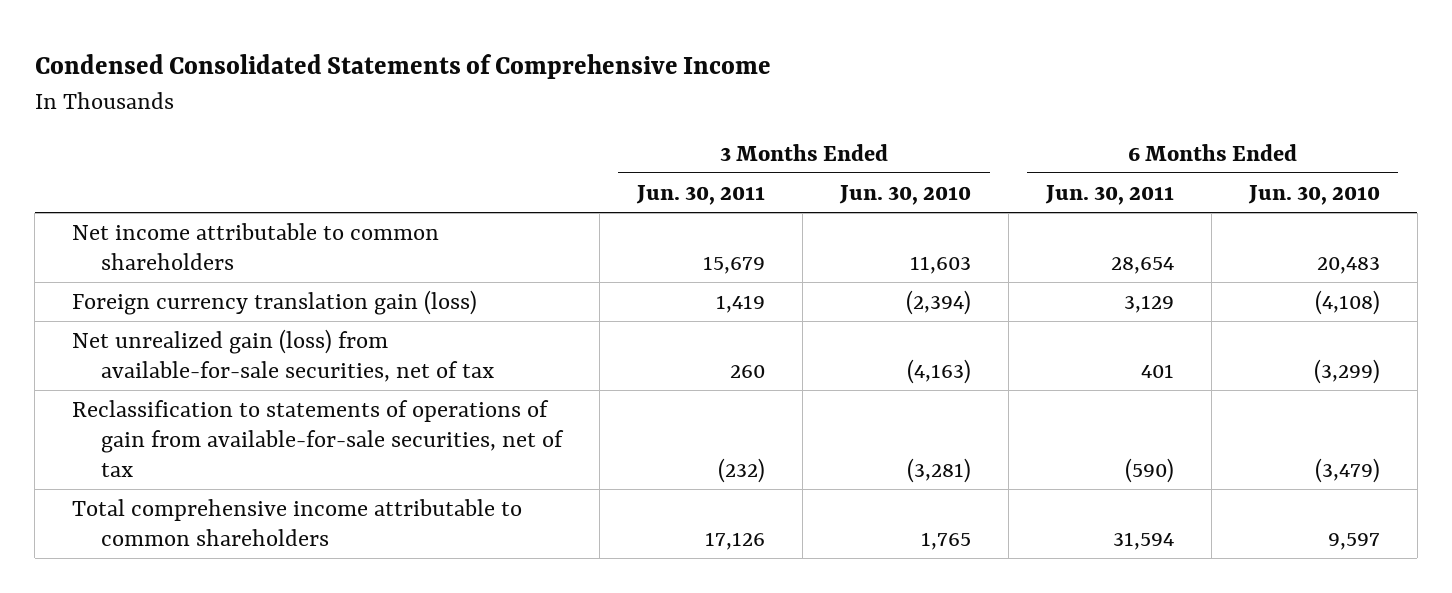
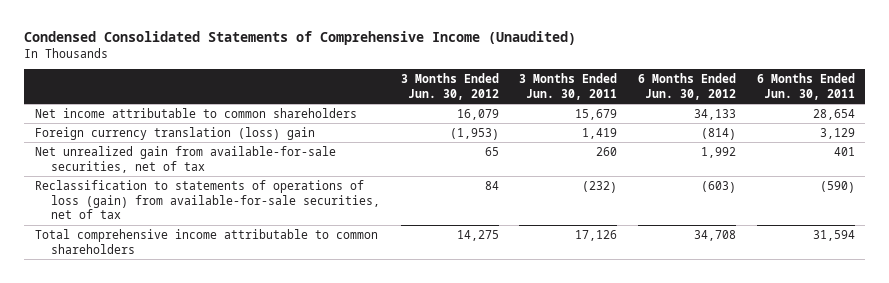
[34,54,771,80] Condensed Consolidated Statements of Comprehensive Income -> [24,31,577,46] Condensed Consolidated Statements of Comprehensive Income (Unaudited)
[838,184,971,205] Jun. 30, 2010 -> none
[1247,184,1380,205] Jun. 30, 2010 -> none
none -> [400,72,499,100] 3 Months Ended Jun. 30, 2012
none -> [638,72,737,100] 6 Months Ended Jun. 30, 2012
[72,289,478,315] Foreign currency translation gain (loss) -> [34,126,315,140] Foreign currency translation (loss) gain
[72,328,495,382] Net unrealized gain (loss) from available-for-sale securities, net of tax -> [34,145,336,173] Net unrealized gain from available-for-sale securities, net of tax
[72,399,565,477] Reclassification to statements of operations of gain from available-for-sale securities, net of tax -> [34,179,380,220] Reclassification to statements of operations of loss (gain) from available-for-sale securities, net of tax

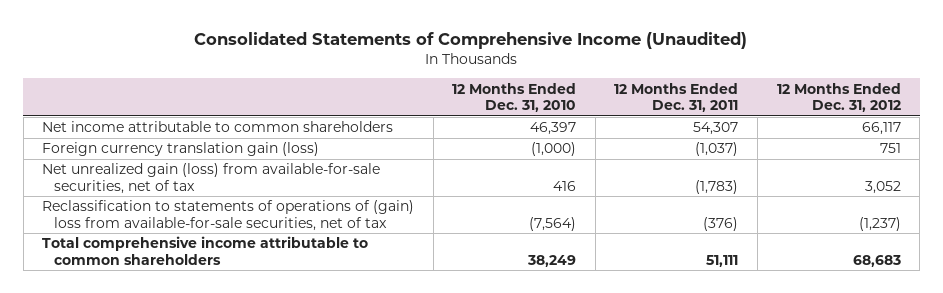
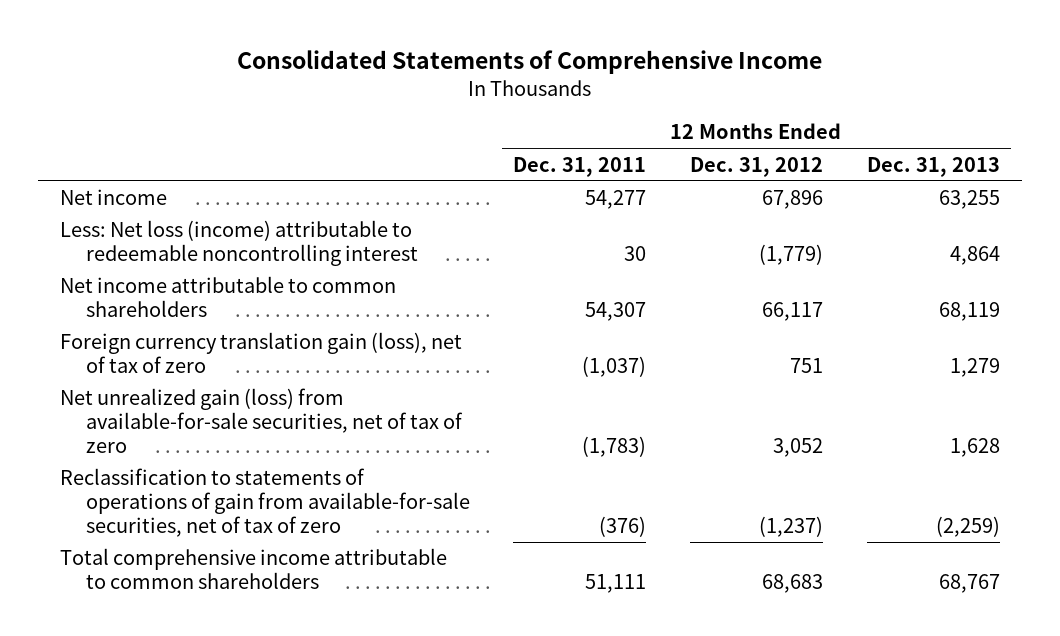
[194,32,748,50] Consolidated Statements of Comprehensive Income (Unaudited) -> [236,49,822,74] Consolidated Statements of Comprehensive Income
[452,82,577,113] 12 Months Ended Dec. 31, 2010 -> none
none -> [866,156,1000,177] Dec. 31, 2013
none -> [59,189,167,206] Net income
none -> [59,220,418,267] Less: Net loss (income) attributable to redeemable noncontrolling interest
[42,142,320,157] Foreign currency translation gain (loss) -> [59,332,462,374] Foreign currency translation gain (loss), net of tax of zero
[42,163,381,194] Net unrealized gain (loss) from available-for-sale securities, net of tax -> [59,388,463,453] Net unrealized gain (loss) from available-for-sale securities, net of tax of zero
[42,200,415,231] Reclassification to statements of operations of (gain) loss from available-for-sale securities, net of tax -> [59,468,470,537] Reclassification to statements of operations of gain from available-for-sale securities, net of tax of zero

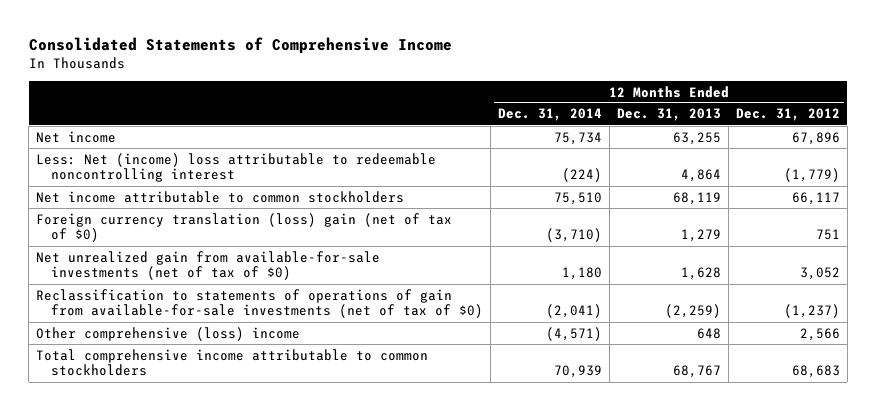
[513,156,647,177] Dec. 31, 2011 -> none
none -> [497,108,602,122] Dec. 31, 2014
[59,220,418,267] Less: Net loss (income) attributable to redeemable noncontrolling interest -> [36,152,437,183] Less: Net (income) loss attributable to redeemable noncontrolling interest
[59,276,396,318] Net income attributable to common shareholders -> [36,190,405,203] Net income attributable to common stockholders
[59,332,462,374] Foreign currency translation gain (loss), net of tax of zero -> [36,212,453,243] Foreign currency translation (loss) gain (net of tax of $0)
[59,388,463,453] Net unrealized gain (loss) from available-for-sale securities, net of tax of zero -> [36,250,381,281] Net unrealized gain from available-for-sale investments (net of tax of $0)
[59,468,470,537] Reclassification to statements of operations of gain from available-for-sale securities, net of tax of zero -> [36,288,484,319] Reclassification to statements of operations of gain from available-for-sale investments (net of tax of $0)
none -> [36,326,301,341] Other comprehensive (loss) income
[59,548,447,590] Total comprehensive income attributable to common shareholders -> [36,348,429,377] Total comprehensive income attributable to common stockholders

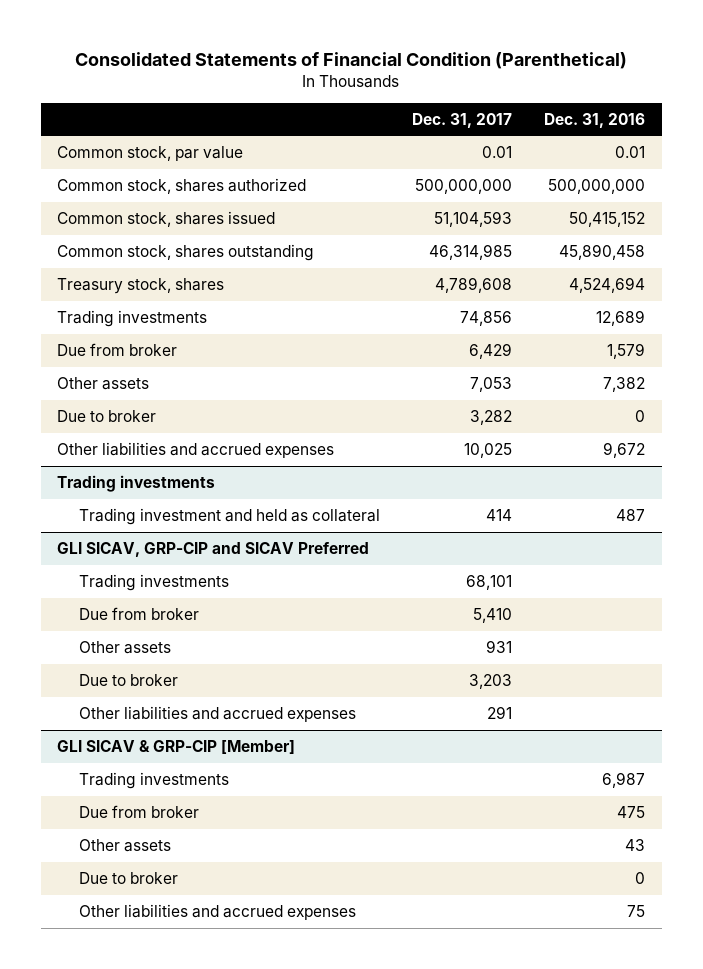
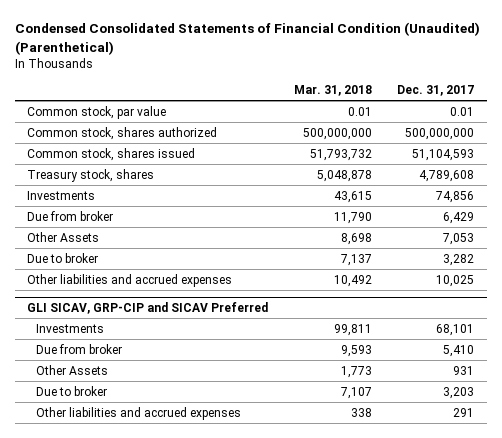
[75,51,628,69] Consolidated Statements of Financial Condition (Parenthetical) -> [14,22,480,55] Condensed Consolidated Statements of Financial Condition (Unaudited) (Parenthetical)
[544,112,646,128] Dec. 31, 2016 -> none
none -> [293,85,372,97] Mar. 31, 2018
[57,244,315,262] Common stock, shares outstanding -> none
[57,310,208,328] Trading investments -> [27,190,96,200] Investments
[57,377,150,391] Other assets -> [27,231,100,242] Other Assets
[57,475,216,493] Trading investments -> none
[78,508,380,526] Trading investment and held as collateral -> none
[78,574,229,592] Trading investments -> [35,323,104,333] Investments
[78,641,171,655] Other assets -> [35,364,108,375] Other Assets
[57,740,296,755] GLI SICAV & GRP-CIP [Member] -> none
[78,772,229,790] Trading investments -> none
[78,805,199,819] Due from broker -> none
[78,839,171,853] Other assets -> none
[78,872,178,885] Due to broker -> none
[78,904,356,921] Other liabilities and accrued expenses -> none

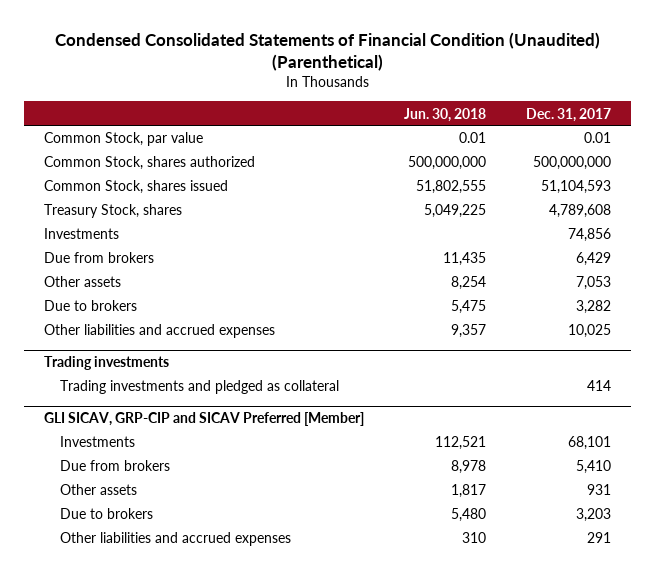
[293,85,372,97] Mar. 31, 2018 -> none
none -> [404,107,487,122] Jun. 30, 2018
[27,105,167,119] Common stock, par value -> [44,132,204,147] Common Stock, par value
[27,126,218,140] Common stock, shares authorized -> [44,156,256,171] Common Stock, shares authorized
[27,147,196,161] Common stock, shares issued -> [44,180,229,195] Common Stock, shares issued
[27,168,155,182] Treasury stock, shares -> [44,204,183,219] Treasury Stock, shares
[27,210,114,221] Due from broker -> [44,252,155,264] Due from brokers
[27,231,100,242] Other Assets -> [44,276,122,288] Other assets
[27,252,99,263] Due to broker -> [44,300,138,312] Due to brokers
none -> [44,356,170,371] Trading investments
none -> [60,380,340,395] Trading investments and pledged as collateral
[27,301,269,314] GLI SICAV, GRP-CIP and SICAV Preferred -> [44,412,365,427] GLI SICAV, GRP-CIP and SICAV Preferred [Member]
[35,343,122,354] Due from broker -> [60,460,171,472] Due from brokers
[35,364,108,375] Other Assets -> [60,484,138,496] Other assets
[35,385,107,396] Due to broker -> [60,508,154,520] Due to brokers

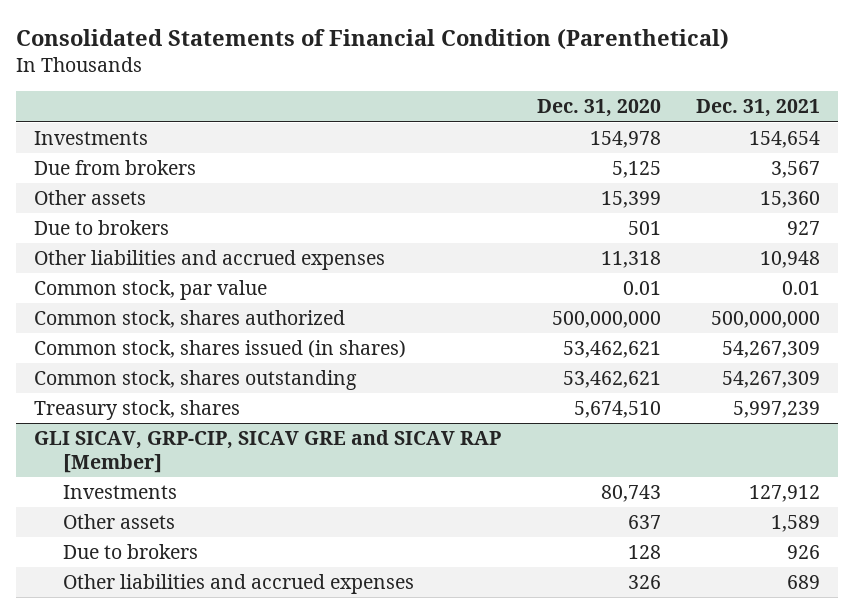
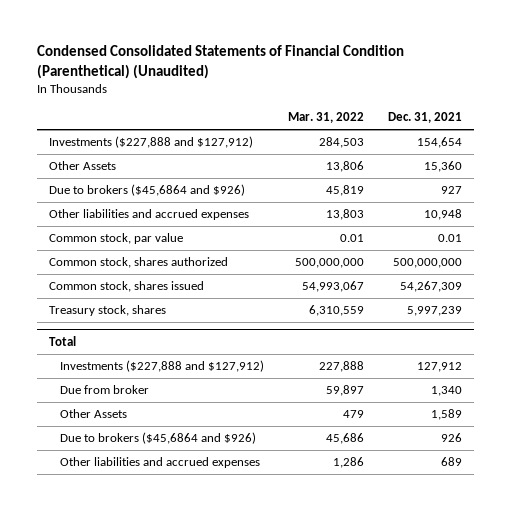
[16,28,730,50] Consolidated Statements of Financial Condition (Parenthetical) -> [36,45,404,79] Condensed Consolidated Statements of Financial Condition (Parenthetical) (Unaudited)
[536,99,661,118] Dec. 31, 2020 -> none
none -> [288,112,365,124] Mar. 31, 2022
[33,160,196,176] Due from brokers -> none
[33,131,148,146] Investments -> [49,136,254,149] Investments ($227,888 and $127,912)
[33,190,146,206] Other assets -> [49,161,117,171] Other Assets
[33,220,169,236] Due to brokers -> [49,184,246,197] Due to brokers ($45,6864 and $926)
[33,370,357,391] Common stock, shares outstanding -> none
[33,340,406,359] Common stock, shares issued (in shares) -> [49,281,205,293] Common stock, shares issued
[33,430,501,473] GLI SICAV, GRP-CIP, SICAV GRE and SICAV RAP [Member] -> [49,335,77,346] Total
[63,485,178,500] Investments -> [60,360,265,373] Investments ($227,888 and $127,912)
none -> [60,385,150,395] Due from broker
[63,514,176,530] Other assets -> [60,409,128,419] Other Assets
[63,544,199,560] Due to brokers -> [60,432,257,445] Due to brokers ($45,6864 and $926)

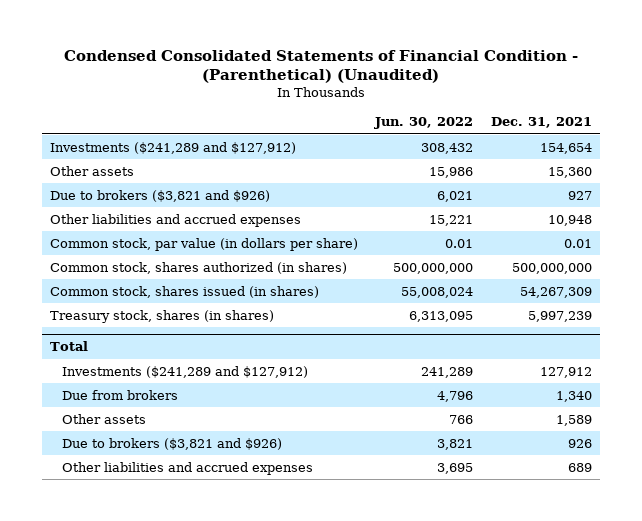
[36,45,404,79] Condensed Consolidated Statements of Financial Condition (Parenthetical) (Unaudited) -> [63,49,578,84] Condensed Consolidated Statements of Financial Condition - (Parenthetical) (Unaudited)
[288,112,365,124] Mar. 31, 2022 -> none
none -> [374,117,474,130] Jun. 30, 2022
[49,136,254,149] Investments ($227,888 and $127,912) -> [50,141,297,154] Investments ($241,289 and $127,912)
[49,161,117,171] Other Assets -> [50,165,135,176] Other assets
[49,184,246,197] Due to brokers ($45,6864 and $926) -> [50,189,271,202] Due to brokers ($3,821 and $926)
[49,233,184,245] Common stock, par value -> [50,237,359,251] Common stock, par value (in dollars per share)
[49,257,229,269] Common stock, shares authorized -> [50,261,348,274] Common stock, shares authorized (in shares)
[49,281,205,293] Common stock, shares issued -> [50,285,320,298] Common stock, shares issued (in shares)
[49,305,167,317] Treasury stock, shares -> [50,309,275,323] Treasury stock, shares (in shares)
[60,360,265,373] Investments ($227,888 and $127,912) -> [62,365,309,378] Investments ($241,289 and $127,912)
[60,385,150,395] Due from broker -> [62,389,179,400] Due from brokers
[60,409,128,419] Other Assets -> [62,413,147,424] Other assets
[60,432,257,445] Due to brokers ($45,6864 and $926) -> [62,437,283,450] Due to brokers ($3,821 and $926)

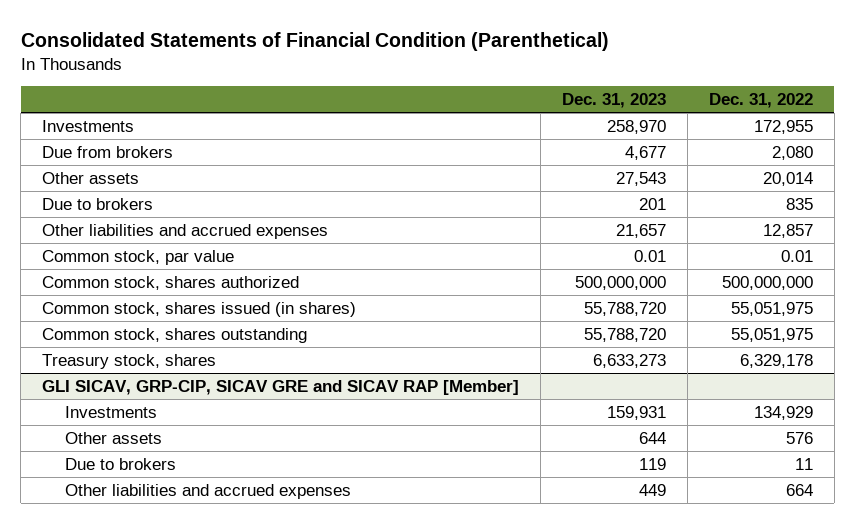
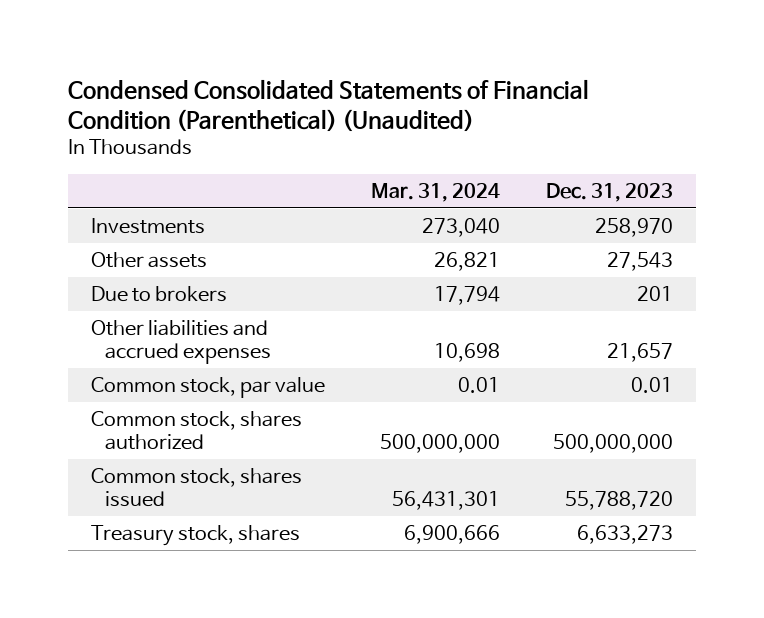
[20,31,609,51] Consolidated Statements of Financial Condition (Parenthetical) -> [67,78,589,132] Condensed Consolidated Statements of Financial Condition (Parenthetical) (Unaudited)
[708,93,813,109] Dec. 31, 2022 -> none
none -> [370,182,500,202] Mar. 31, 2024
[42,145,174,158] Due from brokers -> none
[42,327,308,343] Common stock, shares outstanding -> none
[42,301,357,317] Common stock, shares issued (in shares) -> [90,468,302,507] Common stock, shares issued
[42,379,520,395] GLI SICAV, GRP-CIP, SICAV GRE and SICAV RAP [Member] -> none
[65,405,158,418] Investments -> none
[65,431,163,444] Other assets -> none
[65,457,177,470] Due to brokers -> none
[65,483,352,499] Other liabilities and accrued expenses -> none

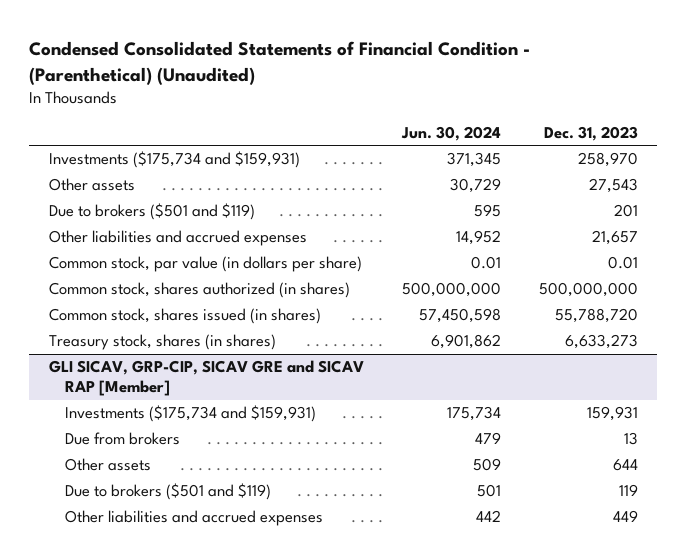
[67,78,589,132] Condensed Consolidated Statements of Financial Condition (Parenthetical) (Unaudited) -> [29,40,531,85] Condensed Consolidated Statements of Financial Condition - (Parenthetical) (Unaudited)
[370,182,500,202] Mar. 31, 2024 -> none
none -> [400,125,501,141] Jun. 30, 2024
[90,218,205,235] Investments -> [48,151,300,169] Investments ($175,734 and $159,931)
[90,286,227,303] Due to brokers -> [48,203,255,221] Due to brokers ($501 and $119)
[90,377,325,399] Common stock, par value -> [48,256,362,273] Common stock, par value (in dollars per share)
[90,411,302,450] Common stock, shares authorized -> [48,282,350,299] Common stock, shares authorized (in shares)
[90,468,302,507] Common stock, shares issued -> [48,308,321,325] Common stock, shares issued (in shares)
[90,525,300,547] Treasury stock, shares -> [48,334,276,351] Treasury stock, shares (in shares)
none -> [48,360,364,397] GLI SICAV, GRP-CIP, SICAV GRE and SICAV RAP [Member]
none -> [64,405,316,423] Investments ($175,734 and $159,931)
none -> [64,432,180,446] Due from brokers
none -> [64,458,151,472] Other assets
none -> [64,483,271,501] Due to brokers ($501 and $119)
none -> [64,510,323,527] Other liabilities and accrued expenses

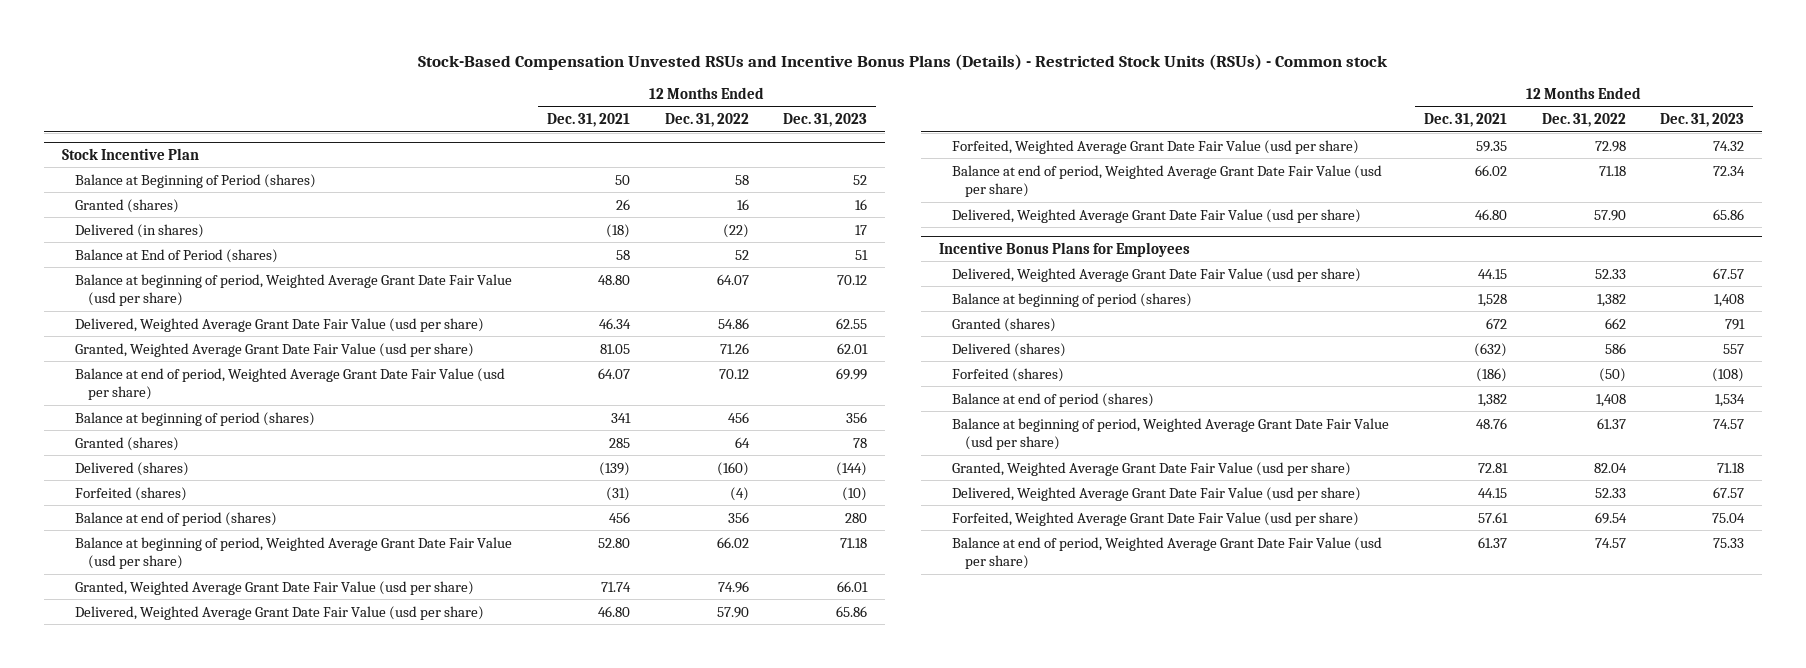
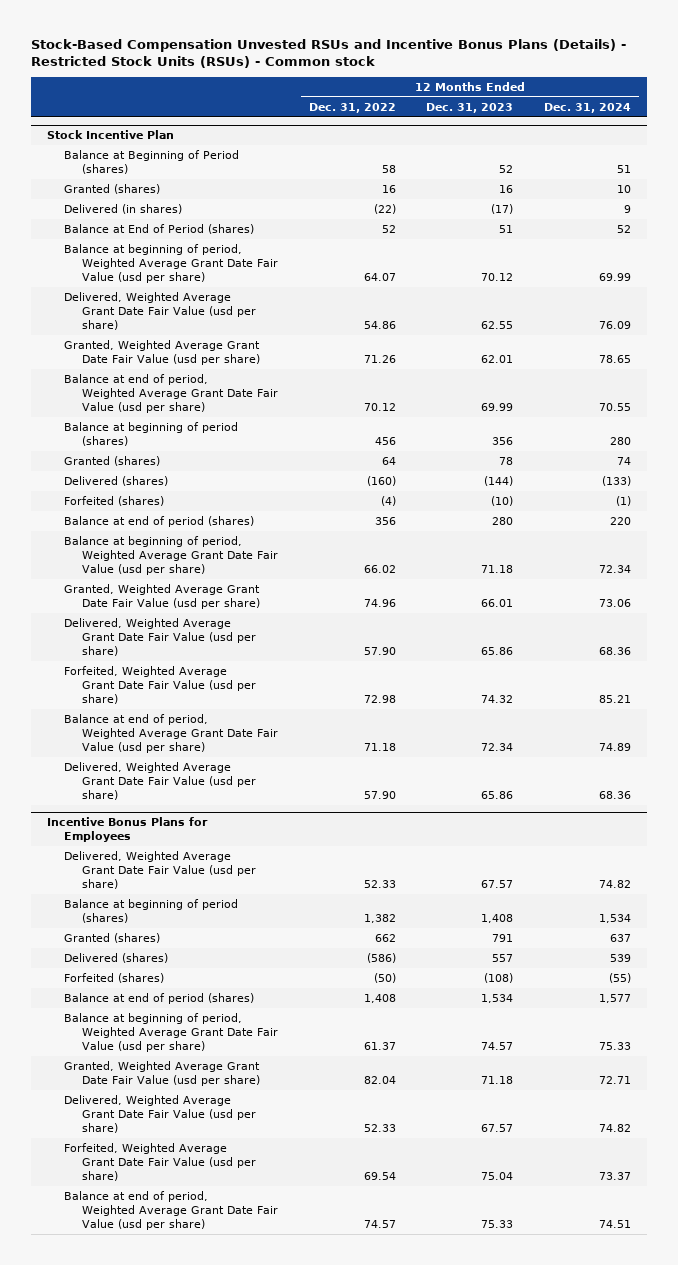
[546,113,630,128] Dec. 31, 2021 -> none
none -> [544,102,632,113] Dec. 31, 2024
[855,224,868,235] 17 -> [491,203,514,214] (17)
[1604,342,1626,354] 586 -> [366,952,396,963] (586)

